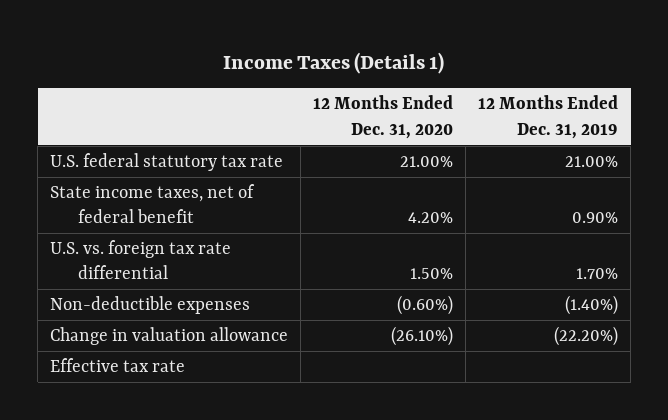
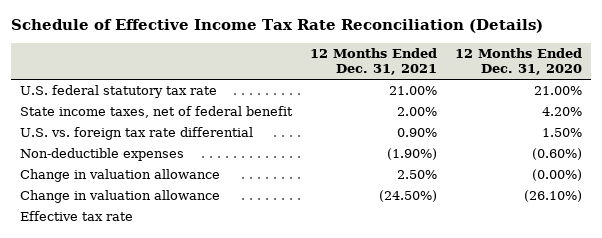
[223,51,445,74] Income Taxes (Details 1) -> [10,19,543,34] Schedule of Effective Income Tax Rate Reconciliation (Details)
[478,95,619,139] 12 Months Ended Dec. 31, 2019 -> none
none -> [310,47,438,76] 12 Months Ended Dec. 31, 2021
none -> [19,169,220,183] Change in valuation allowance

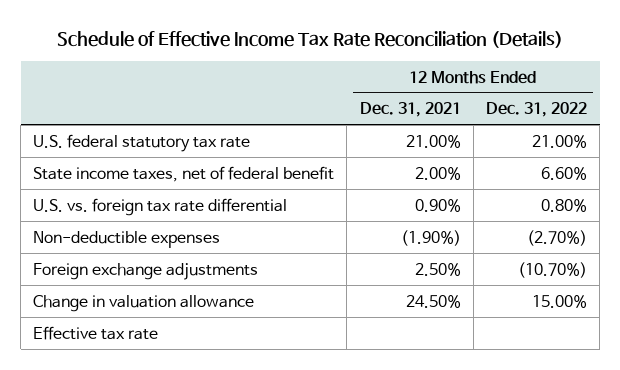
[455,47,583,76] 12 Months Ended Dec. 31, 2020 -> none
none -> [485,102,587,118] Dec. 31, 2022
[19,190,220,204] Change in valuation allowance -> none
none -> [33,262,259,280] Foreign exchange adjustments
[397,170,438,180] 2.50% -> [405,294,461,308] 24.50%

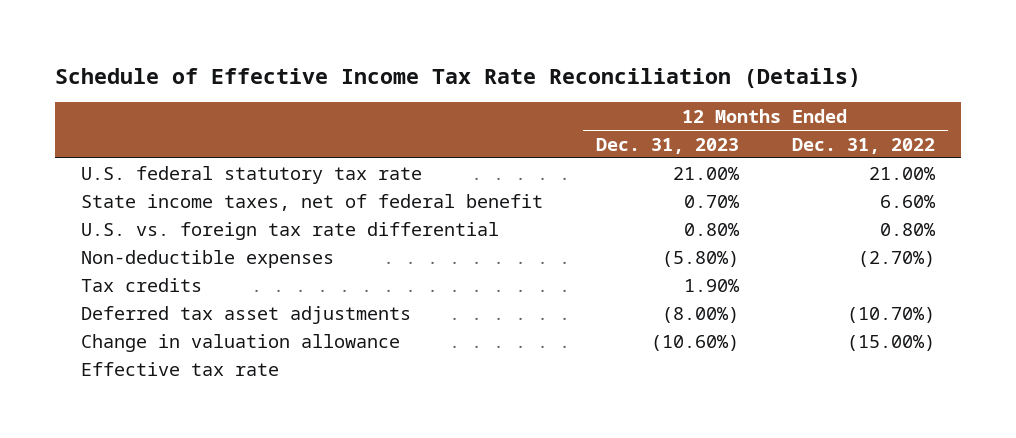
[359,102,461,118] Dec. 31, 2021 -> none
none -> [596,137,740,154] Dec. 31, 2023
[33,262,259,280] Foreign exchange adjustments -> none
none -> [81,277,203,292] Tax credits
none -> [81,305,412,324] Deferred tax asset adjustments
[531,294,587,308] 15.00% -> [846,334,935,351] (15.00%)

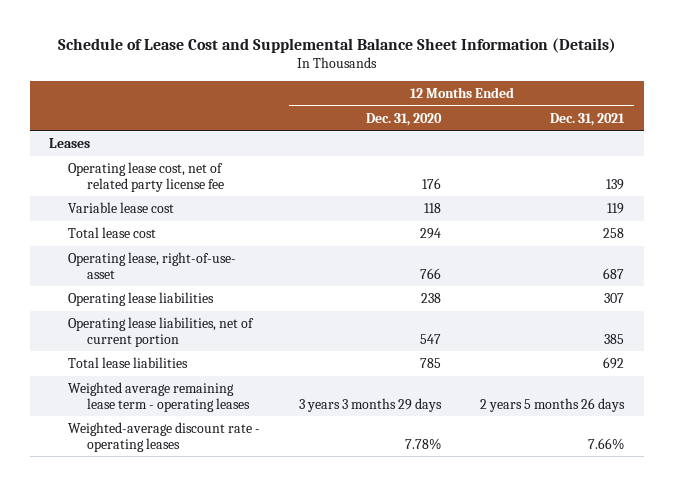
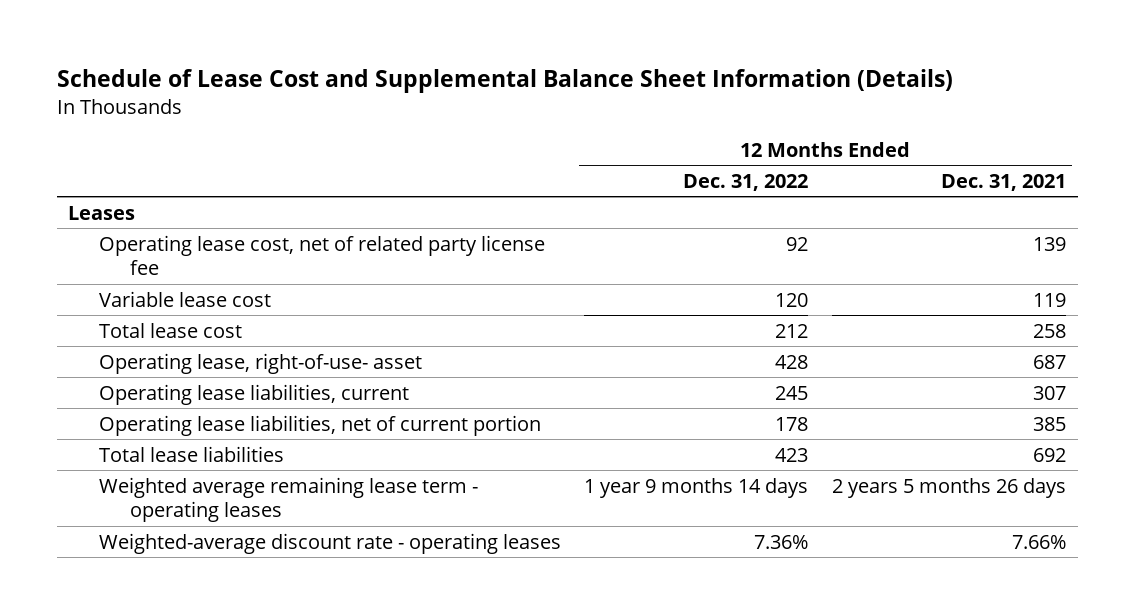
[366,112,443,126] Dec. 31, 2020 -> none
none -> [683,173,809,191] Dec. 31, 2022
[68,291,215,306] Operating lease liabilities -> [99,383,410,405] Operating lease liabilities, current

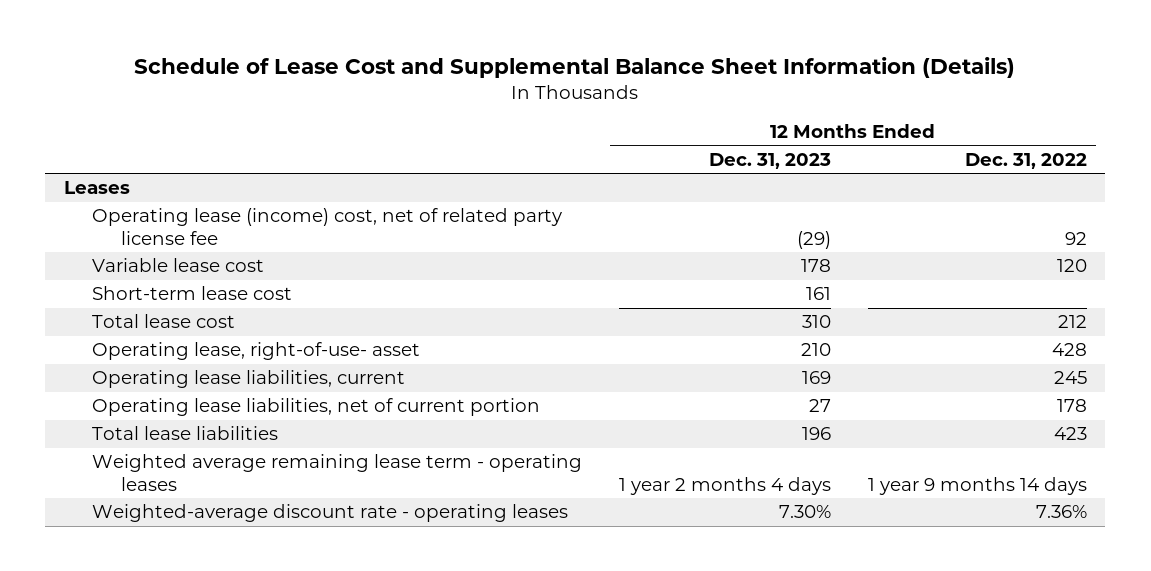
[940,173,1066,191] Dec. 31, 2021 -> none
none -> [709,152,832,169] Dec. 31, 2023
[99,234,546,276] Operating lease cost, net of related party license fee -> [92,208,563,246] Operating lease (income) cost, net of related party license fee
none -> [92,286,293,301] Short-term lease cost

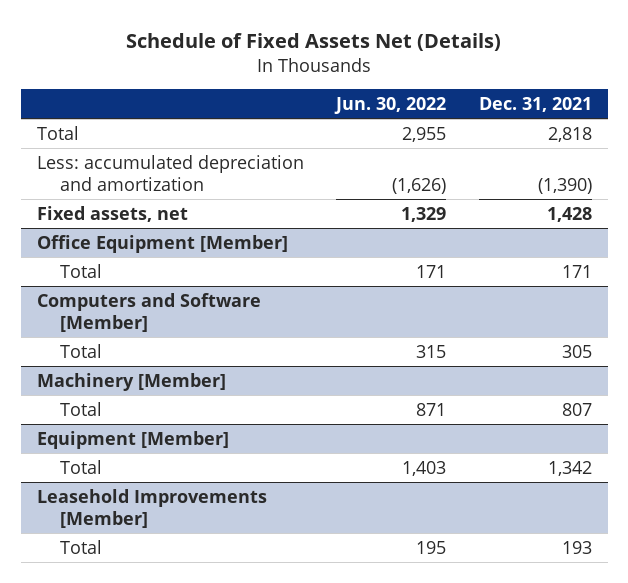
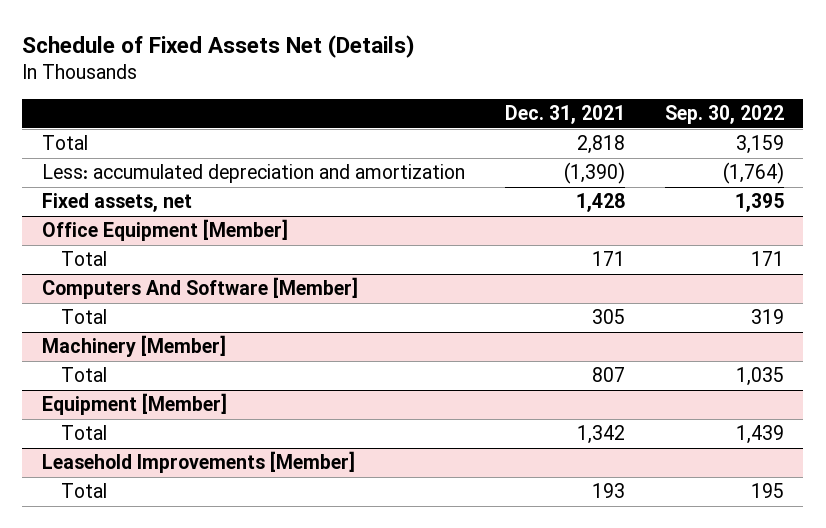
[334,96,447,114] Jun. 30, 2022 -> none
none -> [664,105,784,125] Sep. 30, 2022
[36,292,261,332] Computers and Software [Member] -> [42,277,359,300] Computers And Software [Member]

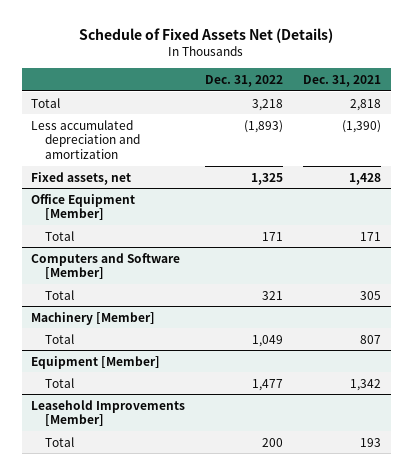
[664,105,784,125] Sep. 30, 2022 -> none
none -> [205,74,284,87] Dec. 31, 2022
[42,164,466,184] Less: accumulated depreciation and amortization -> [31,119,141,160] Less accumulated depreciation and amortization
[42,277,359,300] Computers And Software [Member] -> [31,252,181,280] Computers and Software [Member]

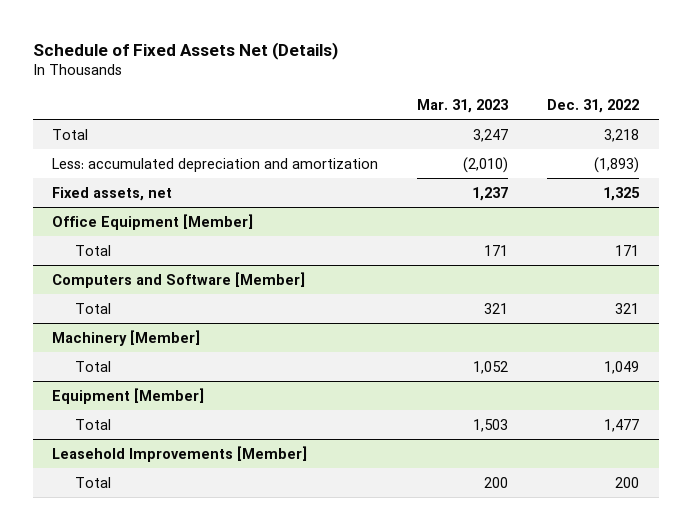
[302,74,381,87] Dec. 31, 2021 -> none
none -> [417,98,509,113] Mar. 31, 2023
[31,119,141,160] Less accumulated depreciation and amortization -> [52,157,379,172] Less: accumulated depreciation and amortization

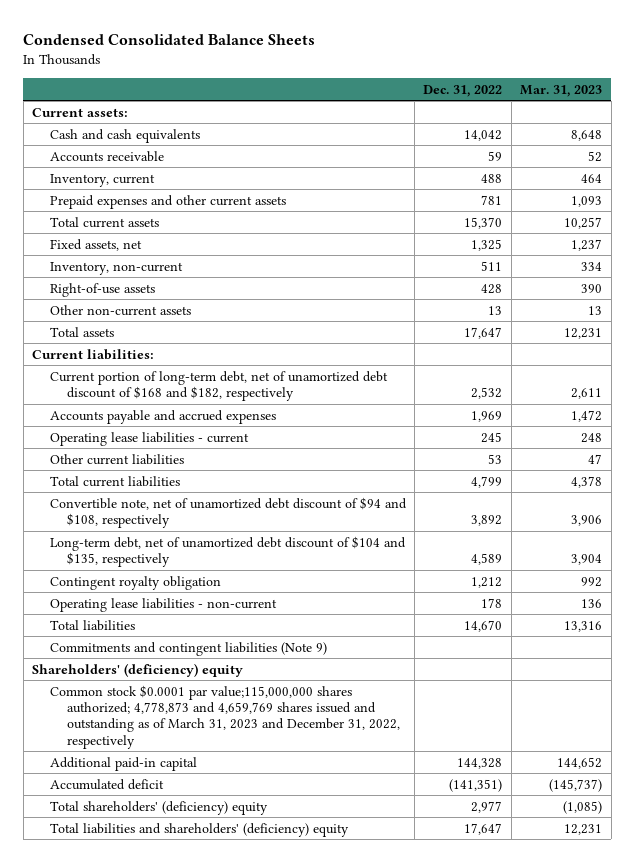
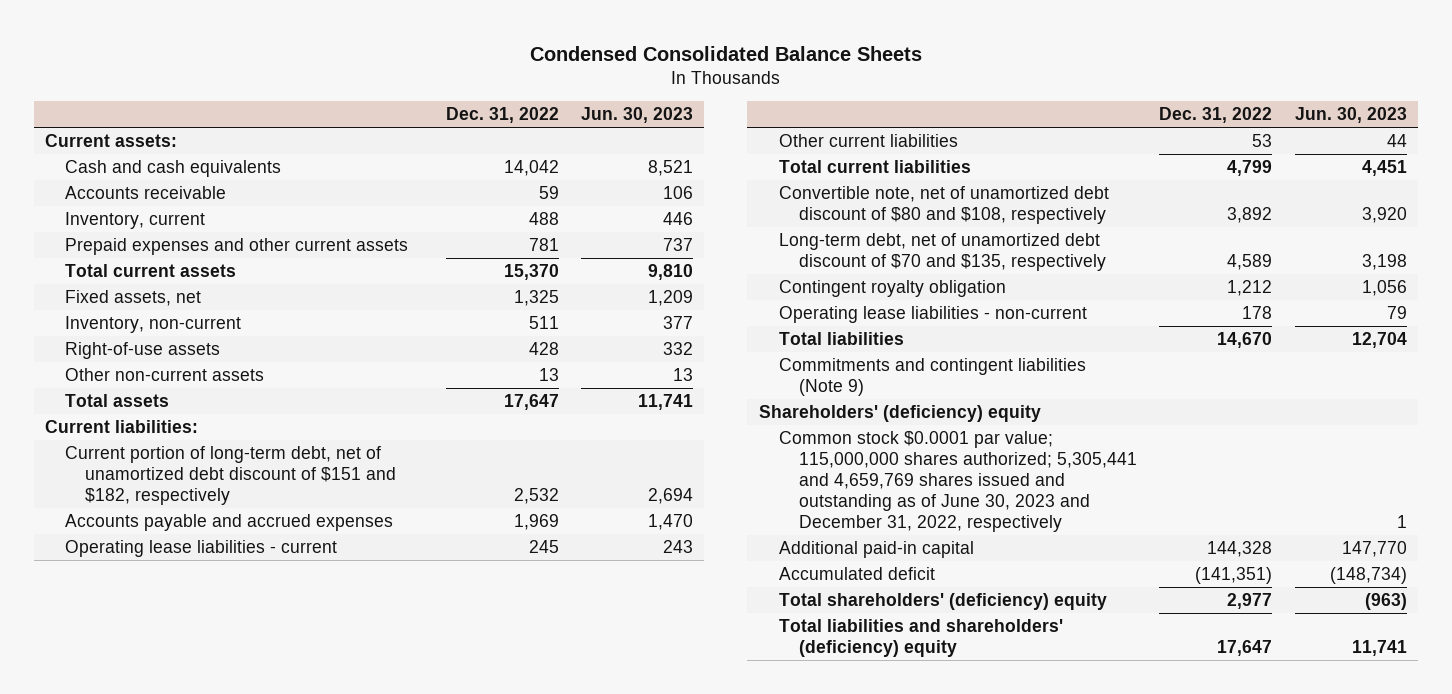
[520,84,603,97] Mar. 31, 2023 -> none
none -> [581,107,694,124] Jun. 30, 2023
[49,370,388,402] Current portion of long-term debt, net of unamortized debt discount of $168 and $182, respectively -> [65,446,397,506] Current portion of long-term debt, net of unamortized debt discount of $151 and $182, respectively
[49,496,407,529] Convertible note, net of unamortized debt discount of $94 and $108, respectively -> [778,186,1109,225] Convertible note, net of unamortized debt discount of $80 and $108, respectively
[49,535,406,568] Long-term debt, net of unamortized debt discount of $104 and $135, respectively -> [778,233,1106,272] Long-term debt, net of unamortized debt discount of $70 and $135, respectively
[49,684,401,749] Common stock $0.0001 par value;115,000,000 shares authorized; 4,778,873 and 4,659,769 shares issued and outstanding as of March 31, 2023 and December 31, 2022, respectively -> [778,431,1137,533] Common stock $0.0001 par value; 115,000,000 shares authorized; 5,305,441 and 4,659,769 shares issued and outstanding as of June 30, 2023 and December 31, 2022, respectively

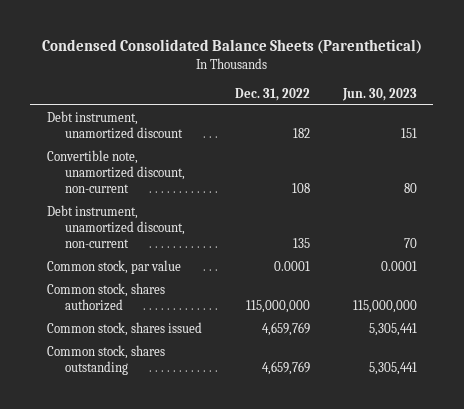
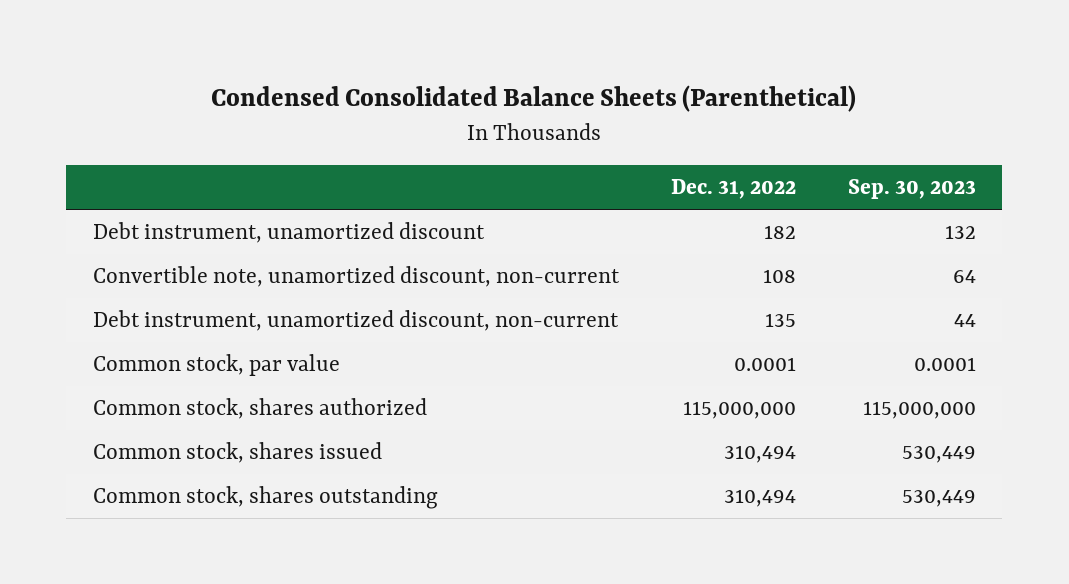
[341,87,417,101] Jun. 30, 2023 -> none
none -> [848,179,977,200] Sep. 30, 2023
[261,321,310,336] 4,659,769 -> [723,445,796,464] 310,494
[261,360,310,375] 4,659,769 -> [723,489,796,508] 310,494

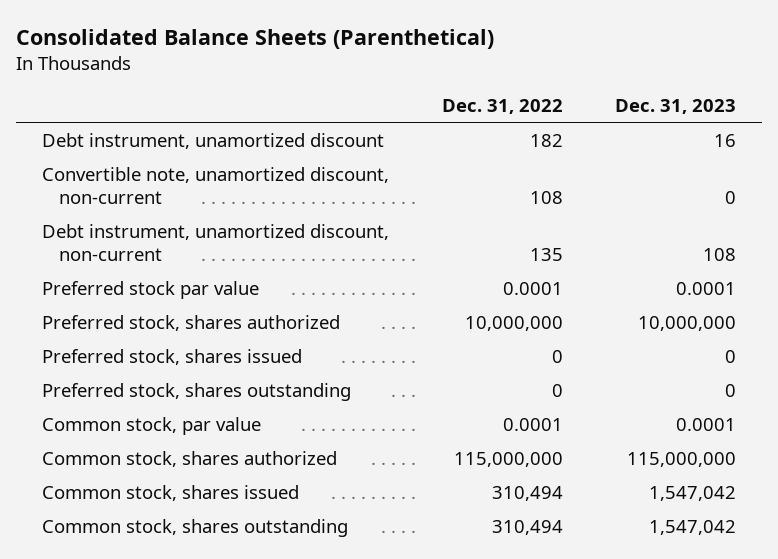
[211,84,857,112] Condensed Consolidated Balance Sheets (Parenthetical) -> [16,29,495,50] Consolidated Balance Sheets (Parenthetical)
[848,179,977,200] Sep. 30, 2023 -> none
none -> [614,99,736,115] Dec. 31, 2023
none -> [42,280,260,299] Preferred stock par value
none -> [42,314,341,331] Preferred stock, shares authorized
none -> [42,348,303,365] Preferred stock, shares issued
none -> [42,382,352,401] Preferred stock, shares outstanding

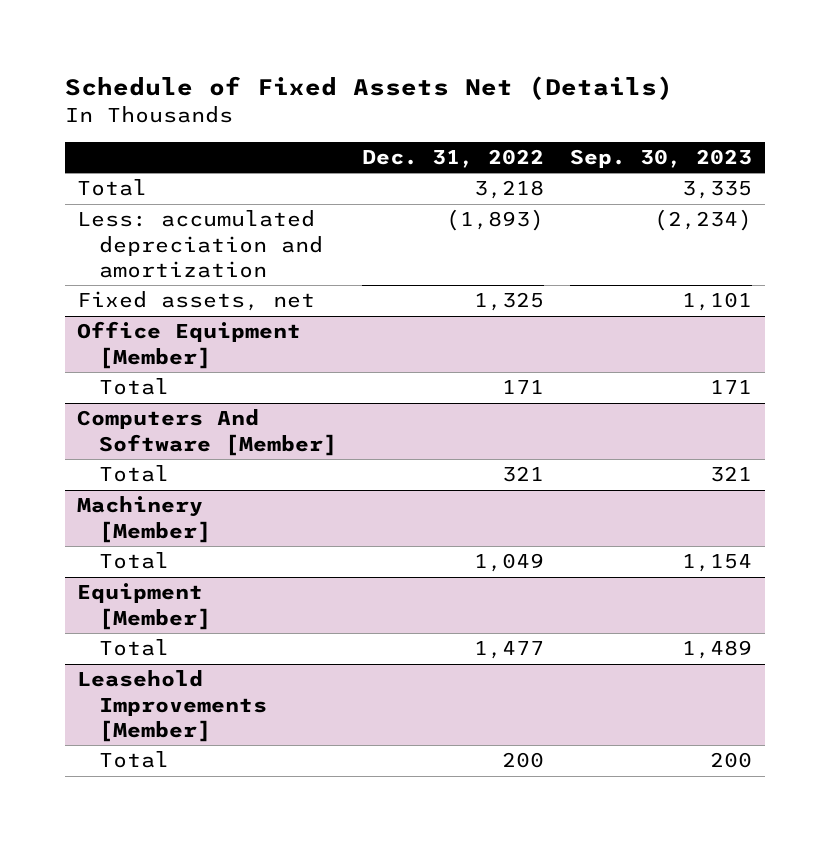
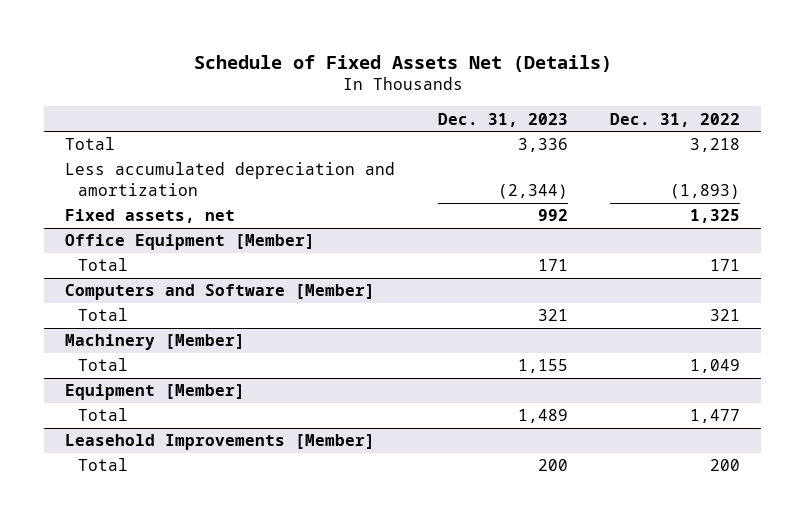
[570,149,753,169] Sep. 30, 2023 -> none
none -> [437,112,568,127] Dec. 31, 2023
[77,210,323,278] Less: accumulated depreciation and amortization -> [65,162,396,196] Less accumulated depreciation and amortization
[77,409,337,456] Computers And Software [Member] -> [65,284,376,301] Computers and Software [Member]

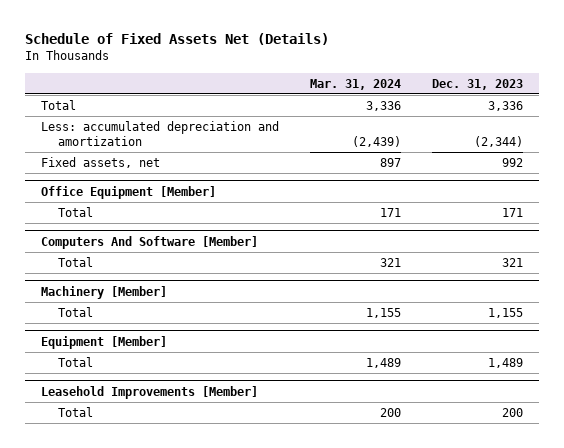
[609,112,740,127] Dec. 31, 2022 -> none
none -> [310,78,402,90] Mar. 31, 2024
[65,162,396,196] Less accumulated depreciation and amortization -> [40,120,279,147] Less: accumulated depreciation and amortization
[65,284,376,301] Computers and Software [Member] -> [40,235,258,249] Computers And Software [Member]

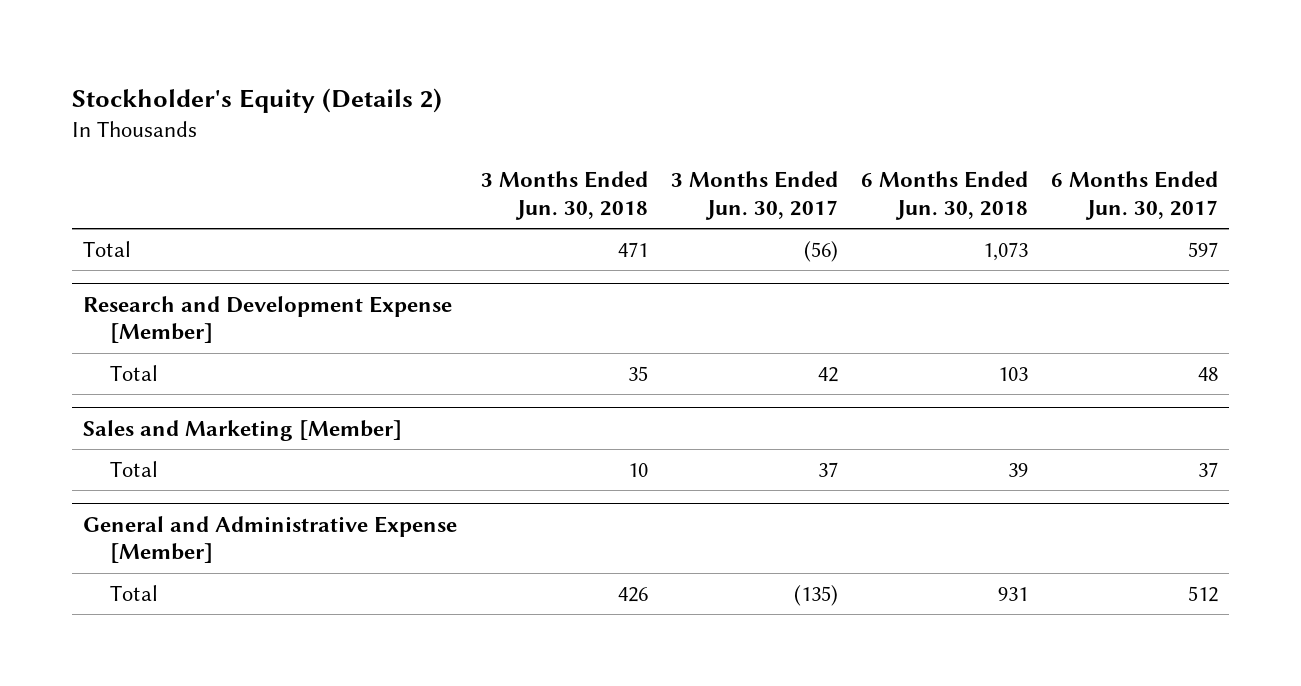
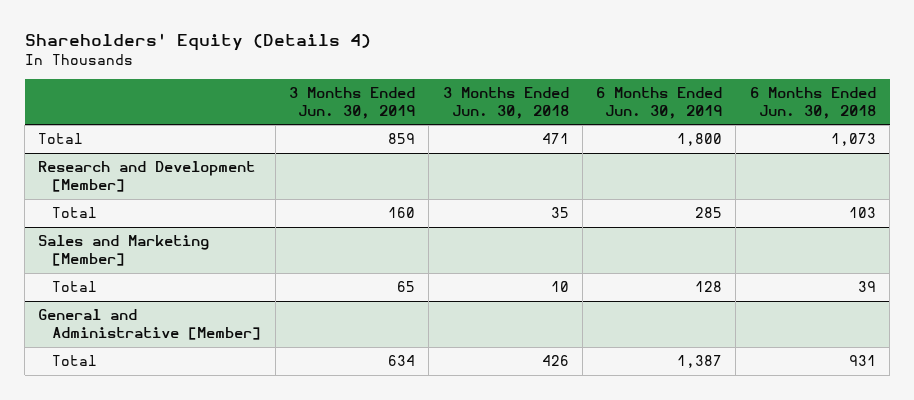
[71,87,442,113] Stockholder's Equity (Details 2) -> [24,33,371,52] Shareholders' Equity (Details 4)
[670,171,838,221] 3 Months Ended Jun. 30, 2017 -> none
[1050,171,1218,221] 6 Months Ended Jun. 30, 2017 -> none
none -> [288,87,415,119] 3 Months Ended Jun. 30, 2019
none -> [596,87,723,119] 6 Months Ended Jun. 30, 2019
[83,295,453,344] Research and Development Expense [Member] -> [38,161,256,192] Research and Development [Member]
[83,515,458,564] General and Administrative Expense [Member] -> [38,309,262,340] General and Administrative [Member]

